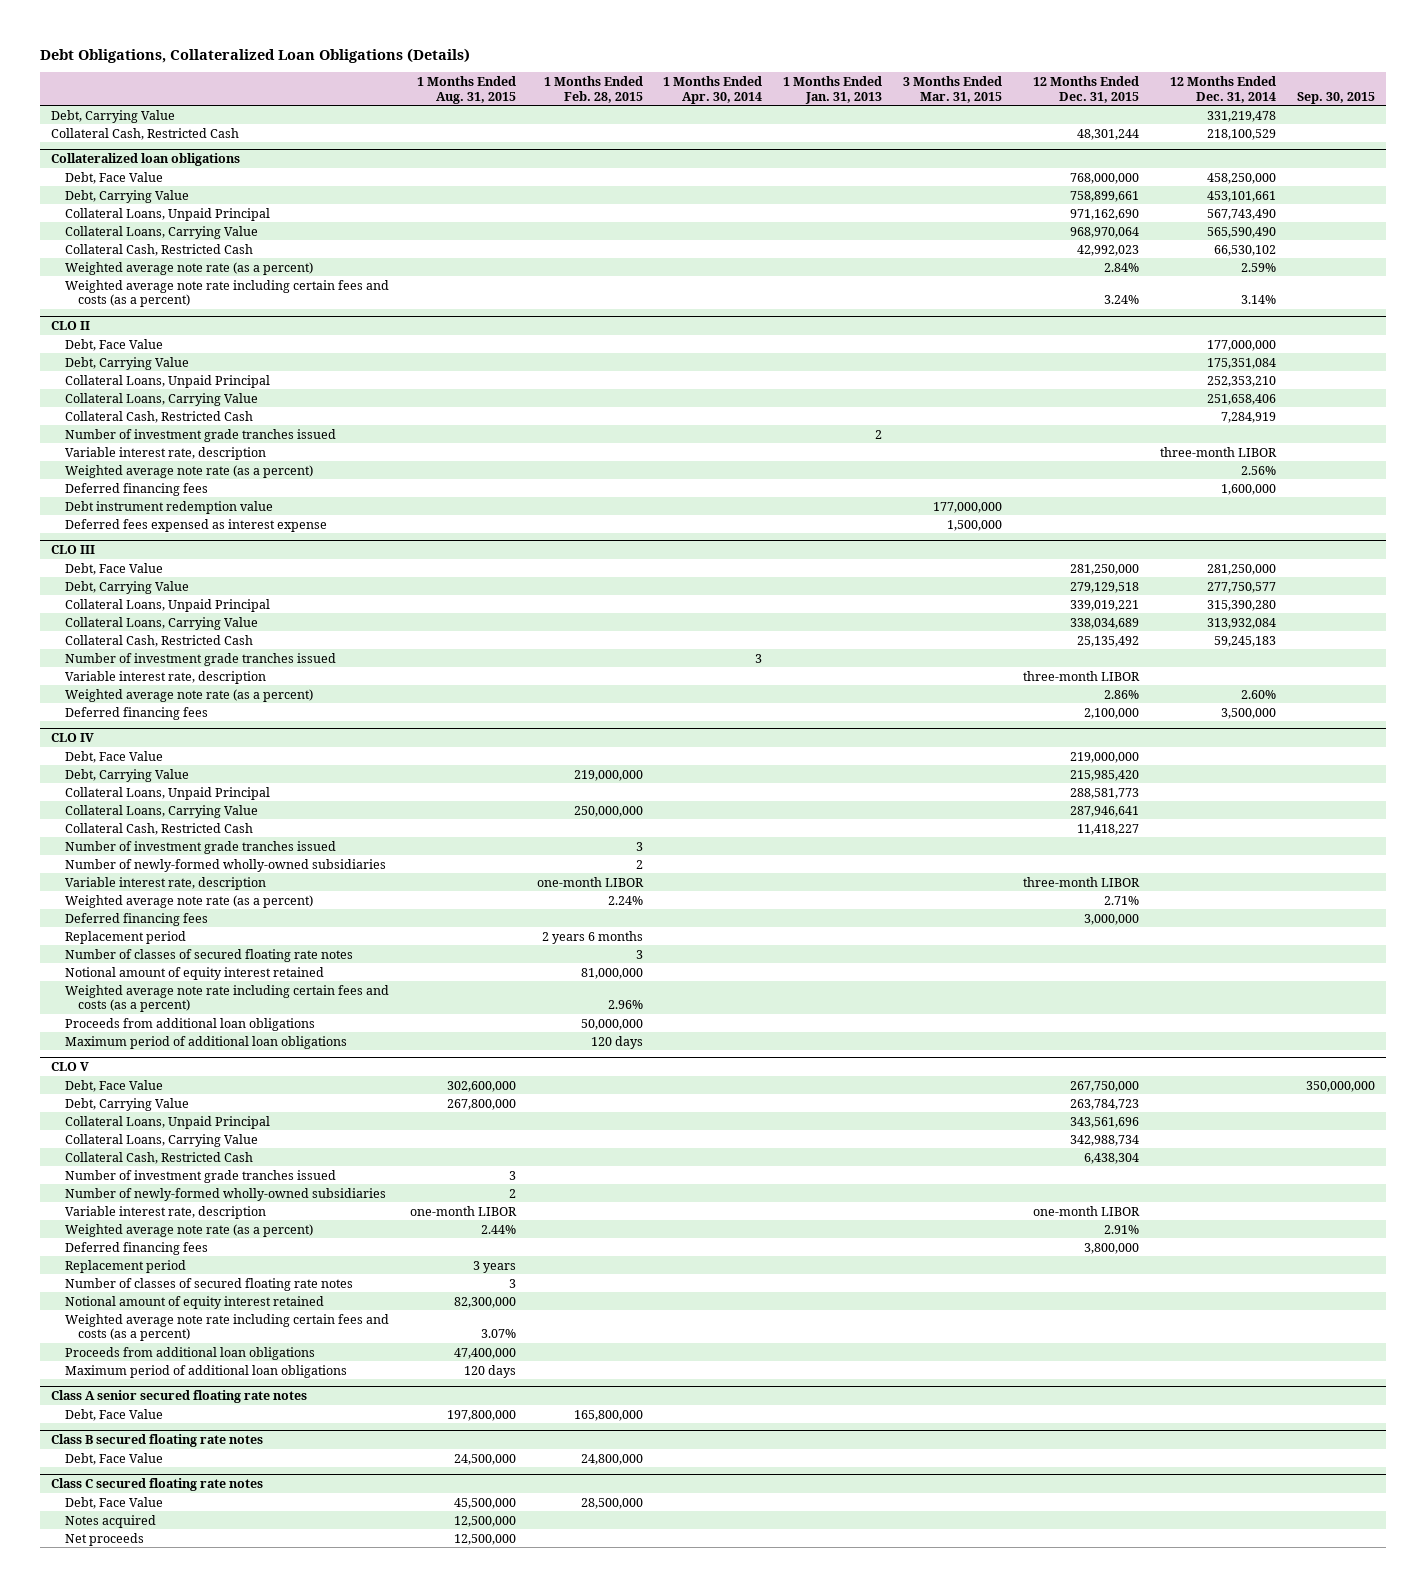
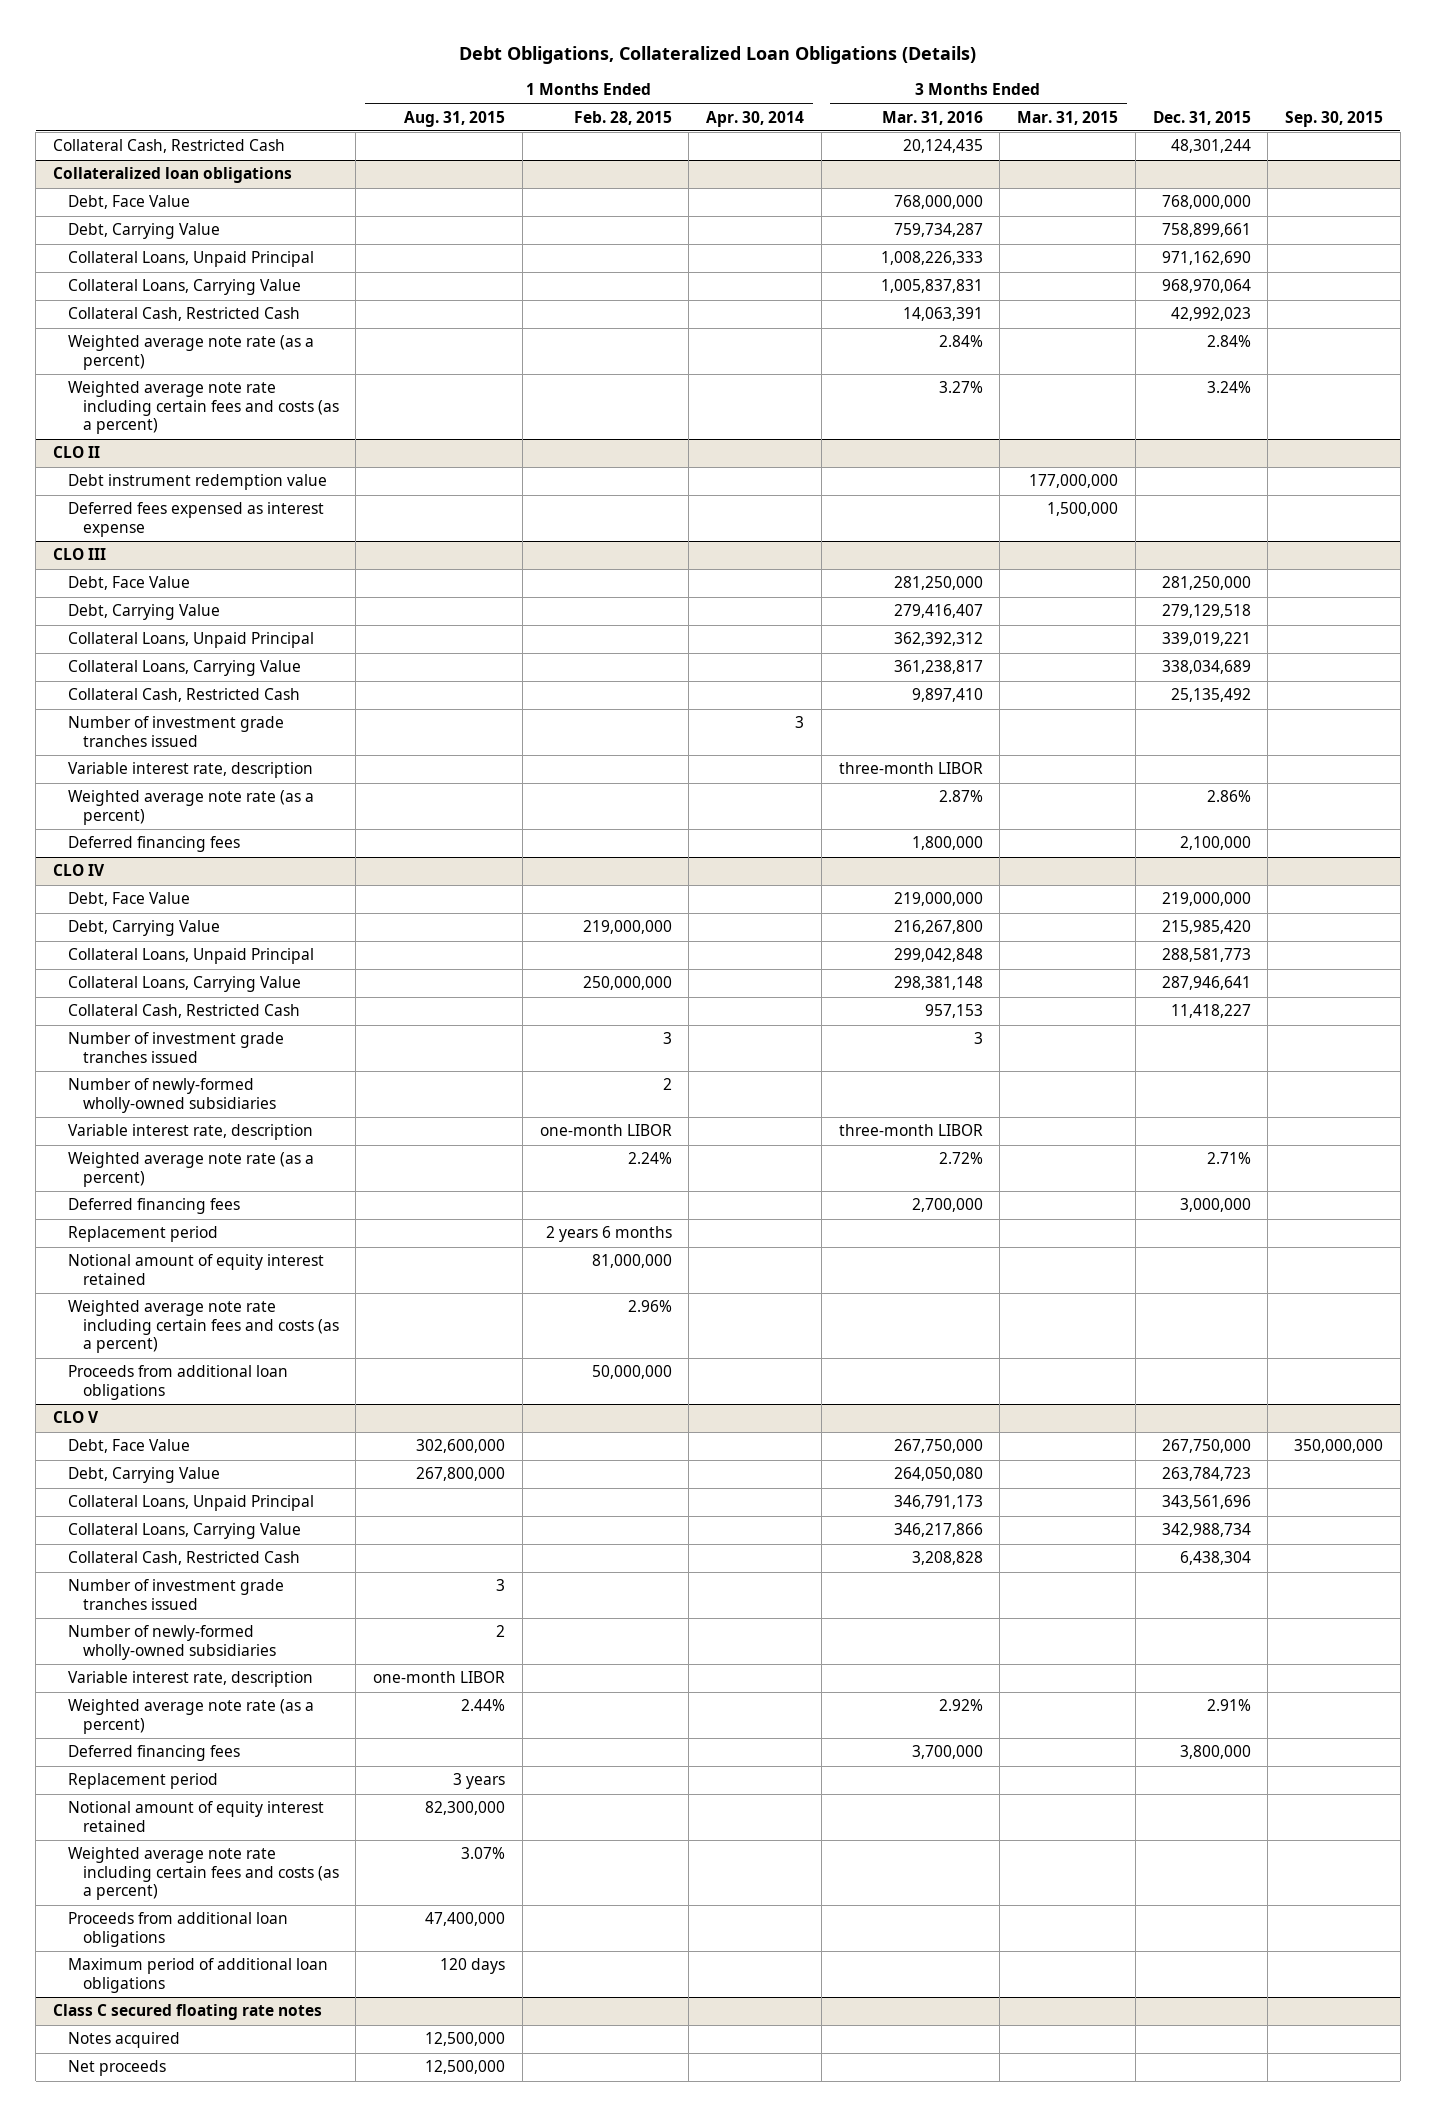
[783,75,883,104] 1 Months Ended Jan. 31, 2013 -> none
[1033,75,1140,103] 12 Months Ended Dec. 31, 2015 -> none
[1170,75,1277,103] 12 Months Ended Dec. 31, 2014 -> none
none -> [881,110,983,125] Mar. 31, 2016
none -> [1152,110,1251,125] Dec. 31, 2015
[50,109,175,123] Debt, Carrying Value -> none
[64,338,163,351] Debt, Face Value -> none
[64,356,189,370] Debt, Carrying Value -> none
[64,374,270,388] Collateral Loans, Unpaid Principal -> none
[64,392,258,406] Collateral Loans, Carrying Value -> none
[64,410,253,423] Collateral Cash, Restricted Cash -> none
[64,428,336,442] Number of investment grade tranches issued -> none
[64,446,266,460] Variable interest rate, description -> none
[64,464,313,478] Weighted average note rate (as a percent) -> none
[64,482,208,496] Deferred financing fees -> none
[64,948,353,962] Number of classes of secured floating rate notes -> none
[64,1035,347,1049] Maximum period of additional loan obligations -> none
[64,1277,353,1291] Number of classes of secured floating rate notes -> none
[50,1389,307,1403] Class A senior secured floating rate notes -> none
[64,1408,163,1421] Debt, Face Value -> none
[50,1433,263,1447] Class B secured floating rate notes -> none
[64,1452,163,1465] Debt, Face Value -> none
[64,1496,163,1509] Debt, Face Value -> none

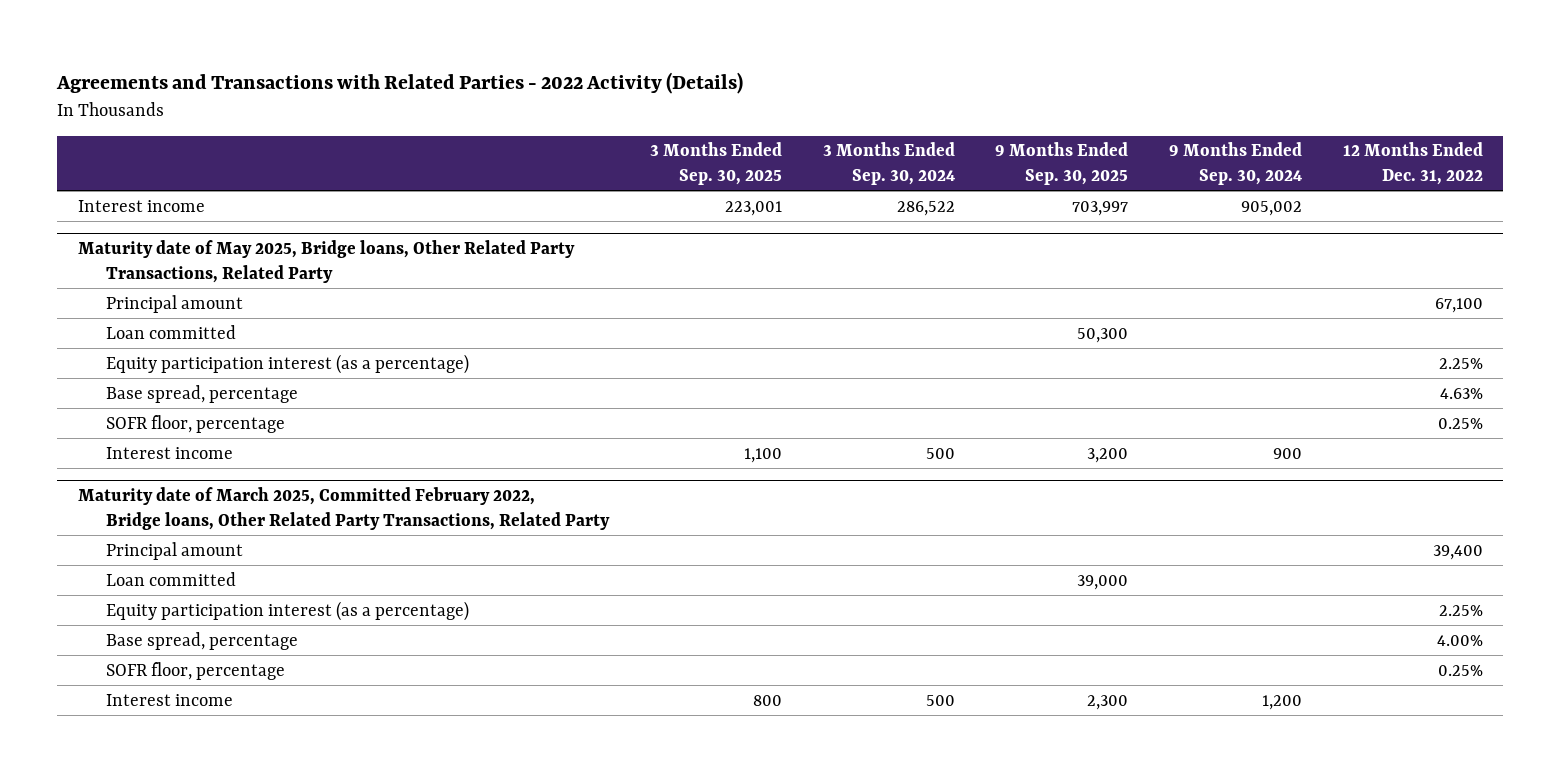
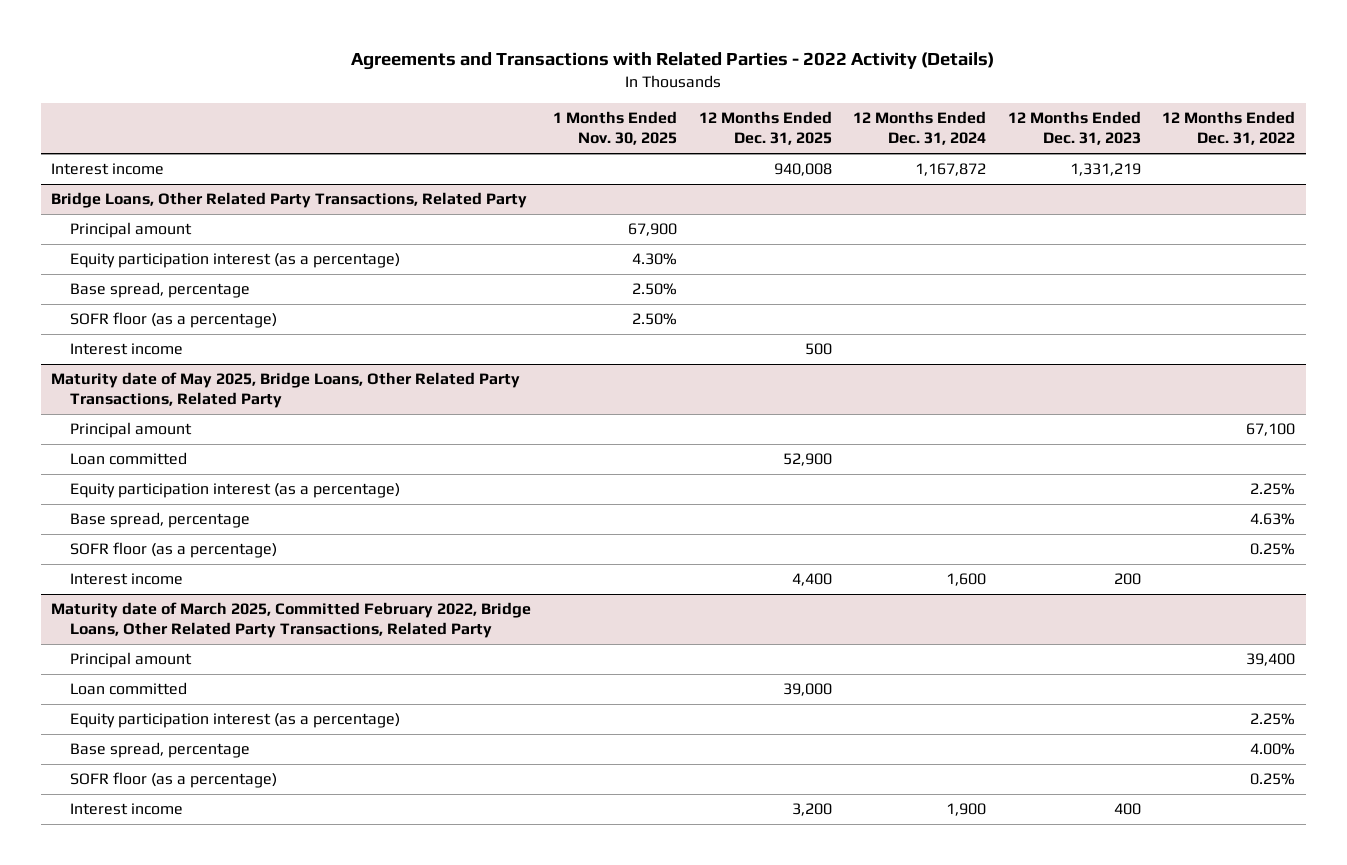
[649,142,782,186] 3 Months Ended Sep. 30, 2025 -> none
[822,142,955,186] 3 Months Ended Sep. 30, 2024 -> none
[995,142,1129,186] 9 Months Ended Sep. 30, 2025 -> none
[1169,142,1303,186] 9 Months Ended Sep. 30, 2024 -> none
none -> [552,111,677,146] 1 Months Ended Nov. 30, 2025
none -> [698,111,832,146] 12 Months Ended Dec. 31, 2025
none -> [853,111,987,146] 12 Months Ended Dec. 31, 2024
none -> [1007,111,1141,146] 12 Months Ended Dec. 31, 2023
none -> [51,192,528,209] Bridge Loans, Other Related Party Transactions, Related Party
none -> [69,222,192,239] Principal amount
none -> [69,253,400,269] Equity participation interest (as a percentage)
none -> [69,282,250,299] Base spread, percentage
none -> [69,312,277,329] SOFR floor (as a percentage)
none -> [69,343,183,356] Interest income
[77,240,575,283] Maturity date of May 2025, Bridge loans, Other Related Party Transactions, Related Party -> [51,372,521,409] Maturity date of May 2025, Bridge Loans, Other Related Party Transactions, Related Party
[106,414,286,433] SOFR floor, percentage -> [69,542,277,559] SOFR floor (as a percentage)
[77,487,611,530] Maturity date of March 2025, Committed February 2022, Bridge loans, Other Related Party Transactions, Related Party -> [51,602,532,639] Maturity date of March 2025, Committed February 2022, Bridge Loans, Other Related Party Transactions, Related Party
[106,661,286,680] SOFR floor, percentage -> [69,772,277,789] SOFR floor (as a percentage)

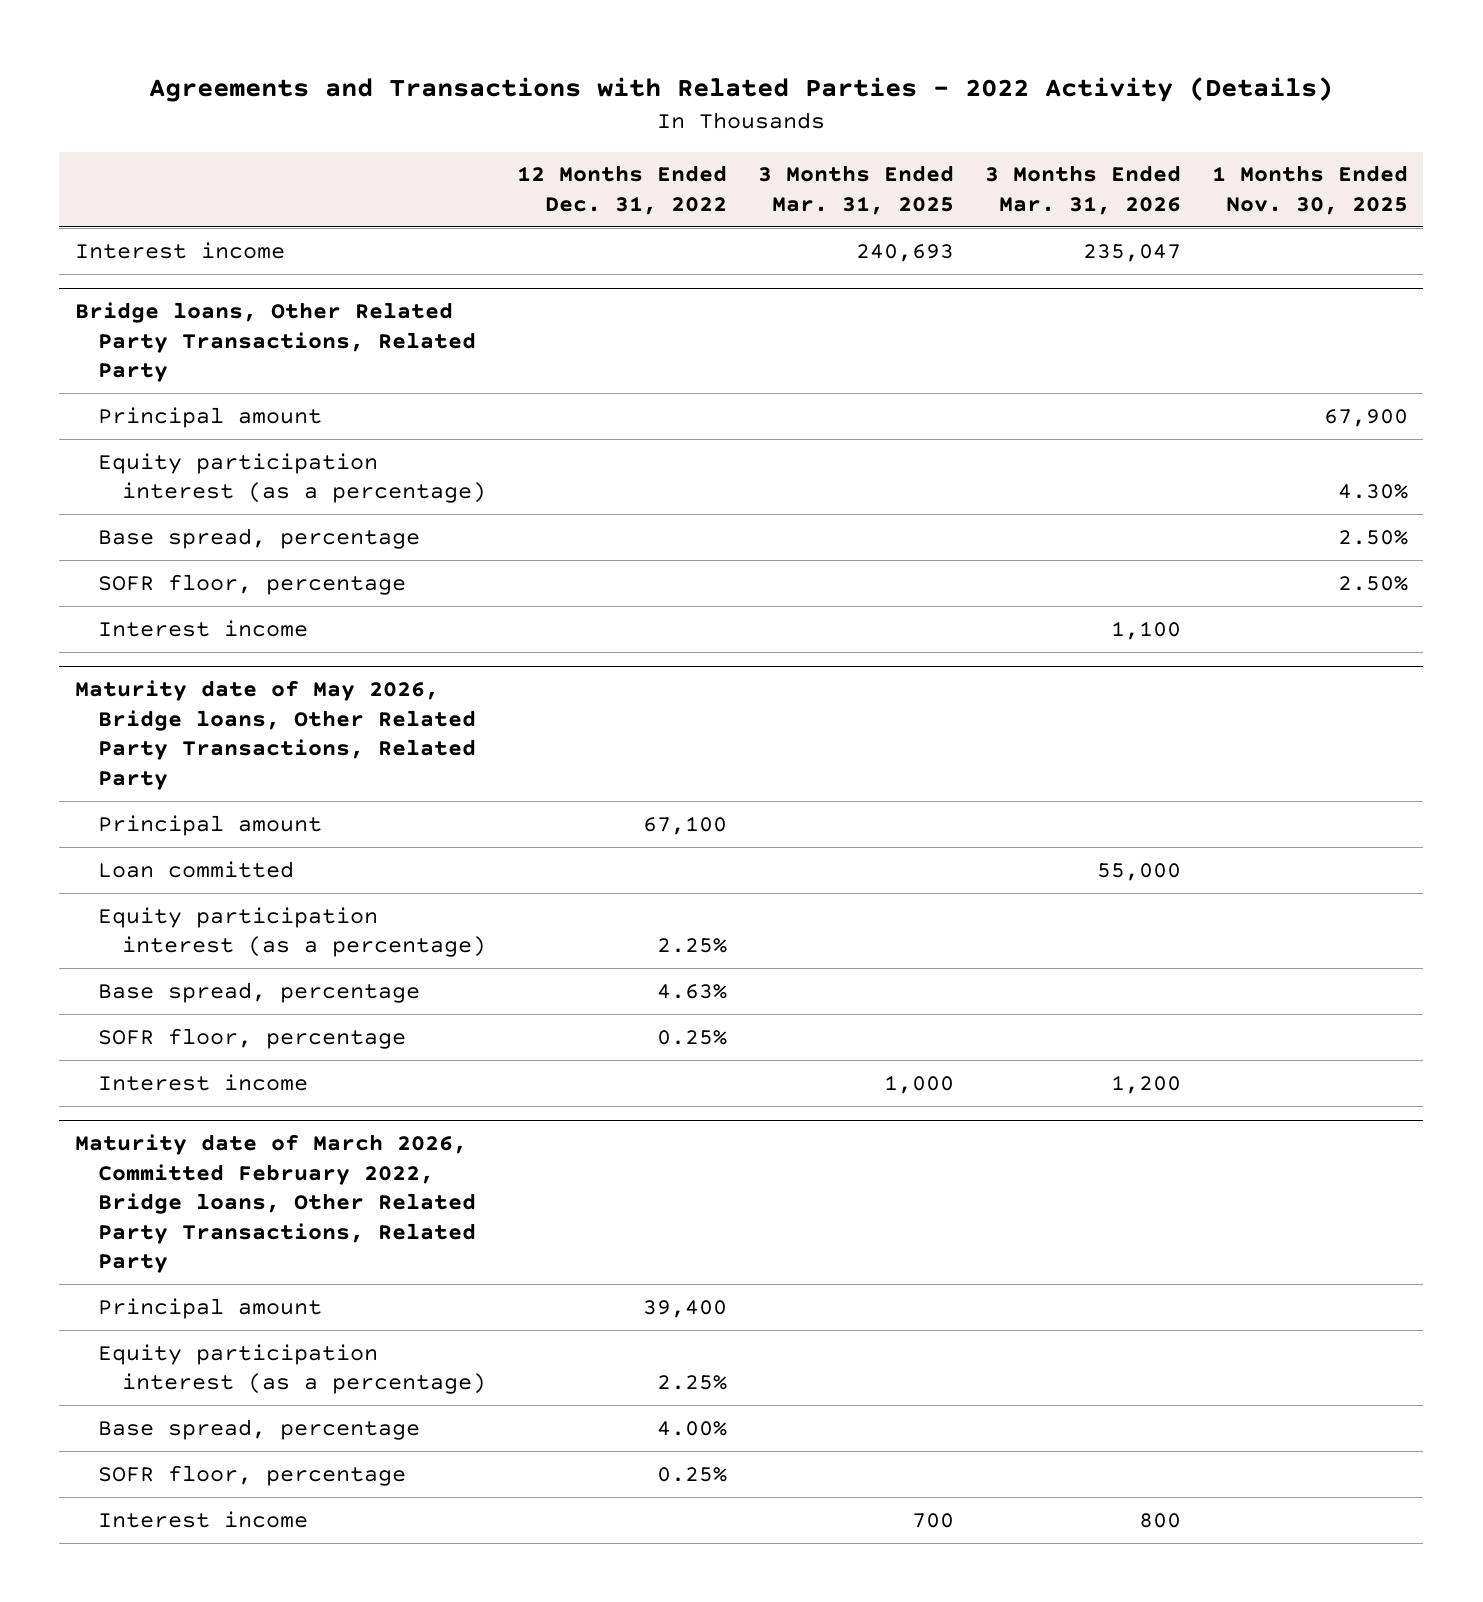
[698,111,832,146] 12 Months Ended Dec. 31, 2025 -> none
[853,111,987,146] 12 Months Ended Dec. 31, 2024 -> none
[1007,111,1141,146] 12 Months Ended Dec. 31, 2023 -> none
none -> [758,165,955,215] 3 Months Ended Mar. 31, 2025
none -> [985,165,1182,215] 3 Months Ended Mar. 31, 2026
[51,192,528,209] Bridge Loans, Other Related Party Transactions, Related Party -> [74,302,477,383] Bridge loans, Other Related Party Transactions, Related Party
[69,312,277,329] SOFR floor (as a percentage) -> [98,573,407,595] SOFR floor, percentage
[51,372,521,409] Maturity date of May 2025, Bridge Loans, Other Related Party Transactions, Related Party -> [74,680,477,790] Maturity date of May 2026, Bridge loans, Other Related Party Transactions, Related Party
[69,542,277,559] SOFR floor (as a percentage) -> [98,1027,407,1049] SOFR floor, percentage
[51,602,532,639] Maturity date of March 2025, Committed February 2022, Bridge Loans, Other Related Party Transactions, Related Party -> [74,1134,477,1274] Maturity date of March 2026, Committed February 2022, Bridge loans, Other Related Party Transactions, Related Party
[69,682,187,696] Loan committed -> none
[69,772,277,789] SOFR floor (as a percentage) -> [98,1464,407,1486] SOFR floor, percentage

